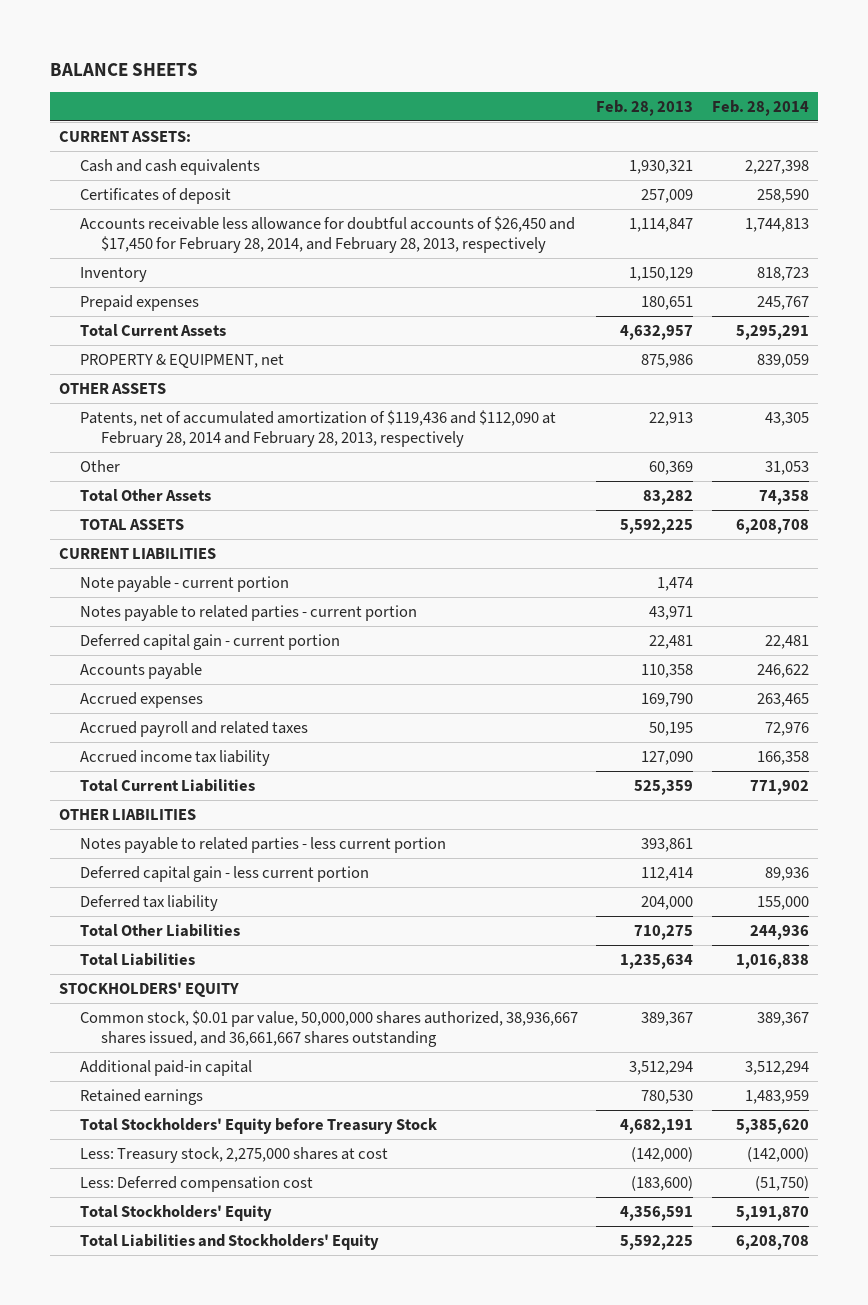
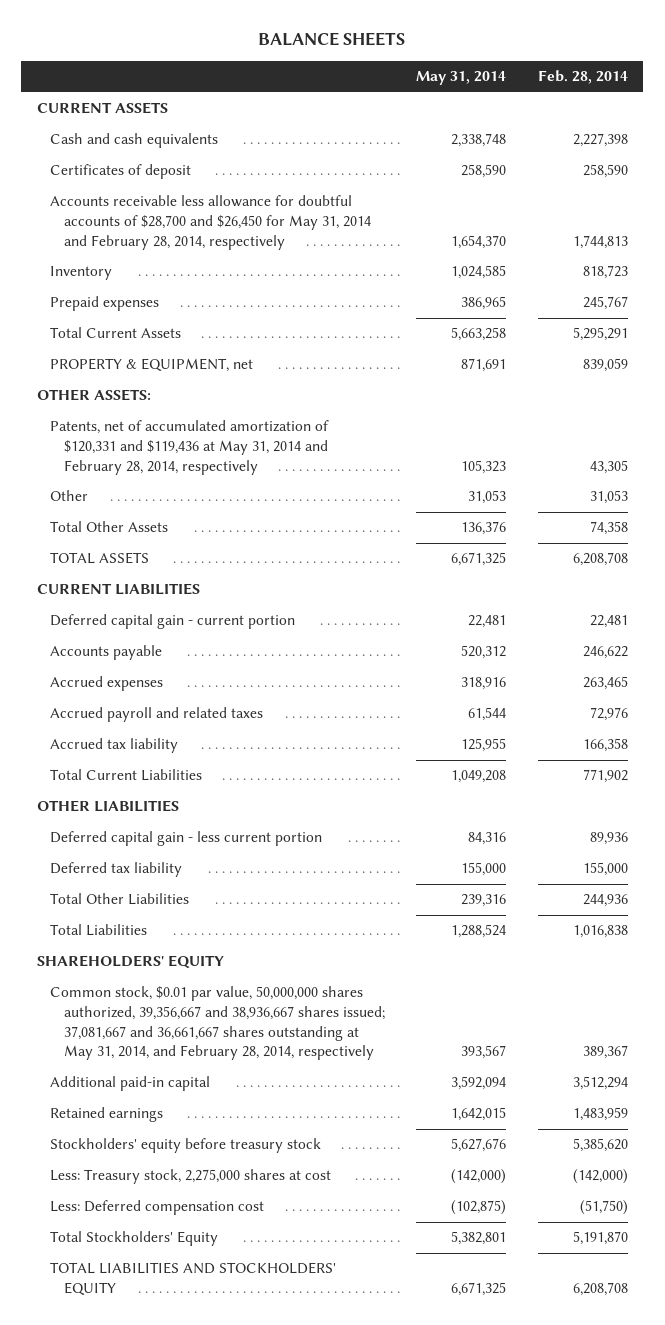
[596,100,694,117] Feb. 28, 2013 -> none
none -> [416,71,507,86] May 31, 2014
[59,130,192,142] CURRENT ASSETS: -> [37,102,169,115] CURRENT ASSETS
[80,215,576,253] Accounts receivable less allowance for doubtful accounts of $26,450 and $17,450 for February 28, 2014, and February 28, 2013, respectively -> [50,195,371,250] Accounts receivable less allowance for doubtful accounts of $28,700 and $26,450 for May 31, 2014 and February 28, 2014, respectively
[59,382,167,394] OTHER ASSETS -> [37,389,152,402] OTHER ASSETS:
[80,409,557,447] Patents, net of accumulated amortization of $119,436 and $112,090 at February 28, 2014 and February 28, 2013, respectively -> [50,420,330,475] Patents, net of accumulated amortization of $120,331 and $119,436 at May 31, 2014 and February 28, 2014, respectively
[80,575,290,592] Note payable - current portion -> none
[80,604,418,621] Notes payable to related parties - current portion -> none
[80,749,271,766] Accrued income tax liability -> [50,738,179,754] Accrued tax liability
[80,836,447,853] Notes payable to related parties - less current portion -> none
[59,981,240,997] STOCKHOLDERS' EQUITY -> [37,955,225,970] SHAREHOLDERS' EQUITY
[80,1009,579,1047] Common stock, $0.01 par value, 50,000,000 shares authorized, 38,936,667 shares issued, and 36,661,667 shares outstanding -> [50,986,385,1061] Common stock, $0.01 par value, 50,000,000 shares authorized, 39,356,667 and 38,936,667 shares issued; 37,081,667 and 36,661,667 shares outstanding at May 31, 2014, and February 28, 2014, respectively
[80,1117,438,1134] Total Stockholders' Equity before Treasury Stock -> [50,1138,322,1154] Stockholders' equity before treasury stock
[80,1233,380,1250] Total Liabilities and Stockholders' Equity -> [50,1262,337,1297] TOTAL LIABILITIES AND STOCKHOLDERS' EQUITY

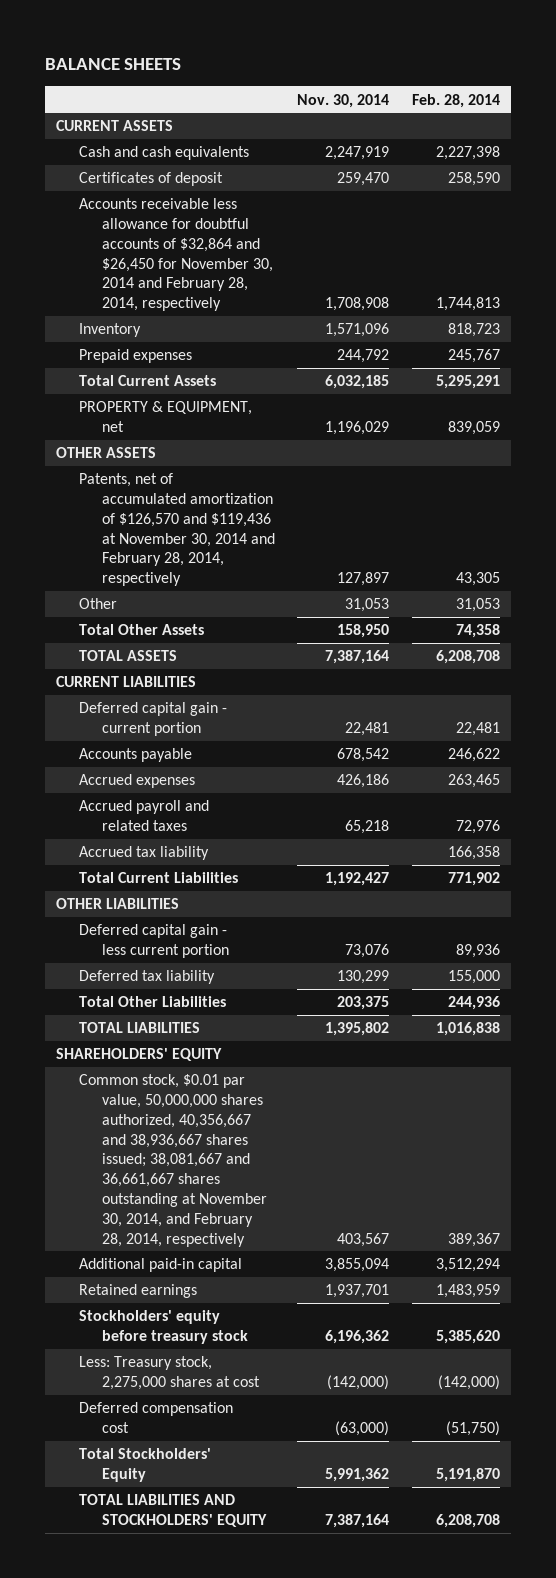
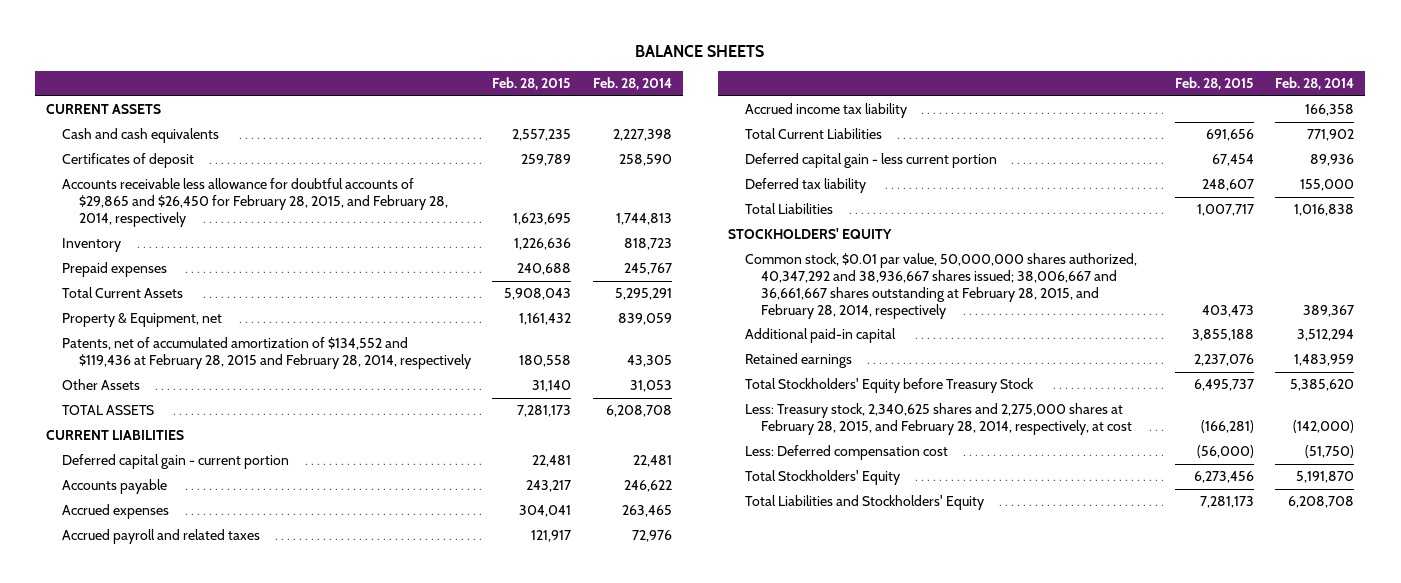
[297,93,390,108] Nov. 30, 2014 -> none
none -> [492,77,572,91] Feb. 28, 2015
[79,198,273,312] Accounts receivable less allowance for doubtful accounts of $32,864 and $26,450 for November 30, 2014 and February 28, 2014, respectively -> [62,178,448,227] Accounts receivable less allowance for doubtful accounts of $29,865 and $26,450 for February 28, 2015, and February 28, 2014, respectively
[56,447,157,459] OTHER ASSETS -> none
[79,598,118,610] Other -> none
[79,401,253,433] PROPERTY & EQUIPMENT, net -> [62,313,223,328] Property & Equipment, net
[79,473,275,587] Patents, net of accumulated amortization of $126,570 and $119,436 at November 30, 2014 and February 28, 2014, respectively -> [62,337,471,370] Patents, net of accumulated amortization of $134,552 and $119,436 at February 28, 2015 and February 28, 2014, respectively
[79,624,205,636] Total Other Assets -> [62,379,141,391] Other Assets
[455,624,500,639] 74,358 -> [630,380,673,393] 31,053
[79,846,210,861] Accrued tax liability -> [744,103,907,119] Accrued income tax liability
[56,898,180,910] OTHER LIABILITIES -> none
[79,996,227,1008] Total Other Liabilities -> none
[79,1022,201,1034] TOTAL LIABILITIES -> [744,203,833,215] Total Liabilities
[56,1048,223,1062] SHAREHOLDERS' EQUITY -> [728,228,893,240] STOCKHOLDERS' EQUITY
[79,1074,267,1247] Common stock, $0.01 par value, 50,000,000 shares authorized, 40,356,667 and 38,936,667 shares issued; 38,081,667 and 36,661,667 shares outstanding at November 30, 2014, and February 28, 2014, respectively -> [744,253,1137,319] Common stock, $0.01 par value, 50,000,000 shares authorized, 40,347,292 and 38,936,667 shares issued; 38,006,667 and 36,661,667 shares outstanding at February 28, 2015, and February 28, 2014, respectively
[79,1310,248,1345] Stockholders' equity before treasury stock -> [744,378,1034,394] Total Stockholders' Equity before Treasury Stock
[79,1356,260,1391] Less: Treasury stock, 2,275,000 shares at cost -> [744,403,1133,436] Less: Treasury stock, 2,340,625 shares and 2,275,000 shares at February 28, 2015, and February 28, 2014, respectively, at cost
[79,1402,234,1434] Deferred compensation cost -> [744,445,948,461] Less: Deferred compensation cost
[79,1494,267,1528] TOTAL LIABILITIES AND STOCKHOLDERS' EQUITY -> [744,495,984,511] Total Liabilities and Stockholders' Equity

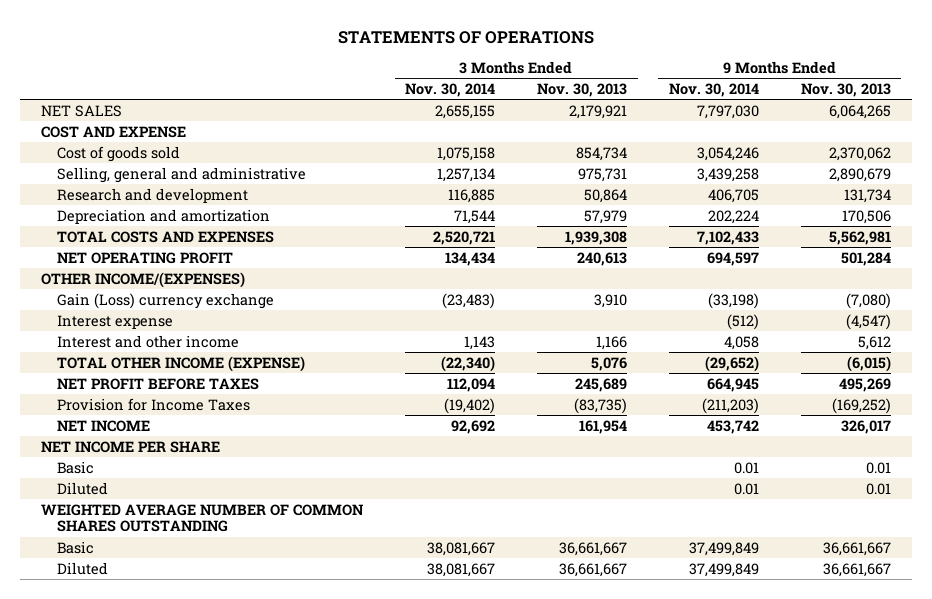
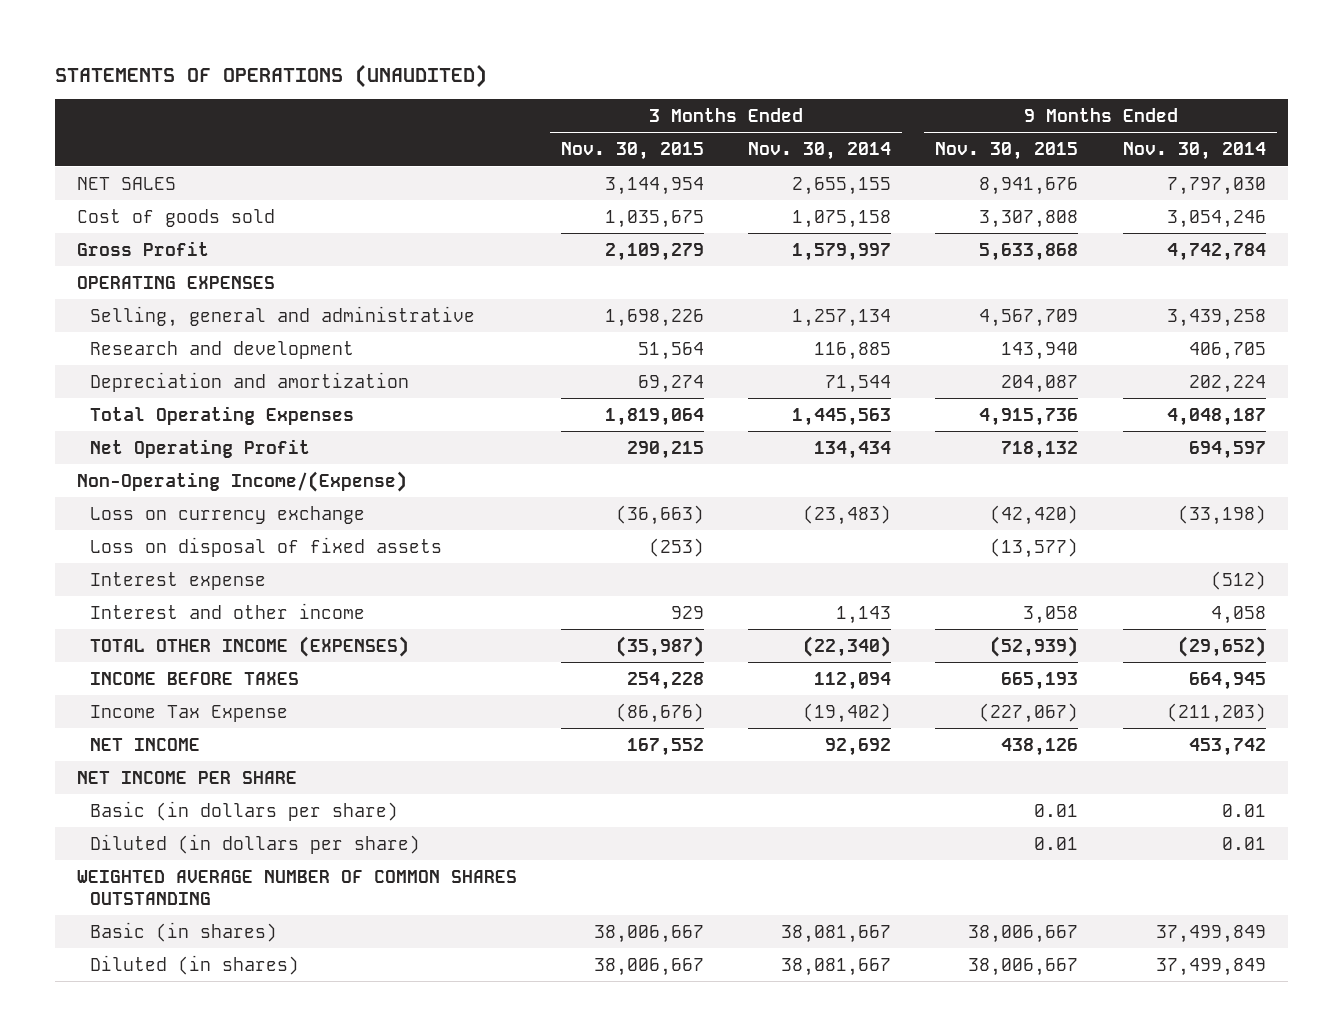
[338,30,595,44] STATEMENTS OF OPERATIONS -> [54,63,487,88] STATEMENTS OF OPERATIONS (UNAUDITED)
[537,82,628,97] Nov. 30, 2013 -> none
[800,82,891,97] Nov. 30, 2013 -> none
none -> [561,142,705,161] Nov. 30, 2015
none -> [935,142,1079,161] Nov. 30, 2015
[41,125,187,138] COST AND EXPENSE -> none
none -> [76,240,209,256] Gross Profit
none -> [76,275,275,289] OPERATING EXPENSES
[57,230,275,243] TOTAL COSTS AND EXPENSES -> none
none -> [89,405,354,425] Total Operating Expenses
[57,251,234,264] NET OPERATING PROFIT -> [89,438,310,458] Net Operating Profit
[41,271,246,288] OTHER INCOME/(EXPENSES) -> [76,470,407,492] Non-Operating Income/(Expense)
[57,292,275,309] Gain (Loss) currency exchange -> [89,505,365,524] Loss on currency exchange
none -> [89,536,442,557] Loss on disposal of fixed assets
[57,355,306,372] TOTAL OTHER INCOME (EXPENSE) -> [89,635,409,657] TOTAL OTHER INCOME (EXPENSES)
[57,377,260,390] NET PROFIT BEFORE TAXES -> [89,671,299,685] INCOME BEFORE TAXES
[57,397,251,411] Provision for Income Taxes -> [89,704,288,722] Income Tax Expense
[57,460,95,474] Basic -> [89,800,398,821] Basic (in dollars per share)
[57,481,109,495] Diluted -> [89,833,420,854] Diluted (in dollars per share)
[57,540,95,554] Basic -> [89,921,277,942] Basic (in shares)
[57,561,109,575] Diluted -> [89,954,299,975] Diluted (in shares)

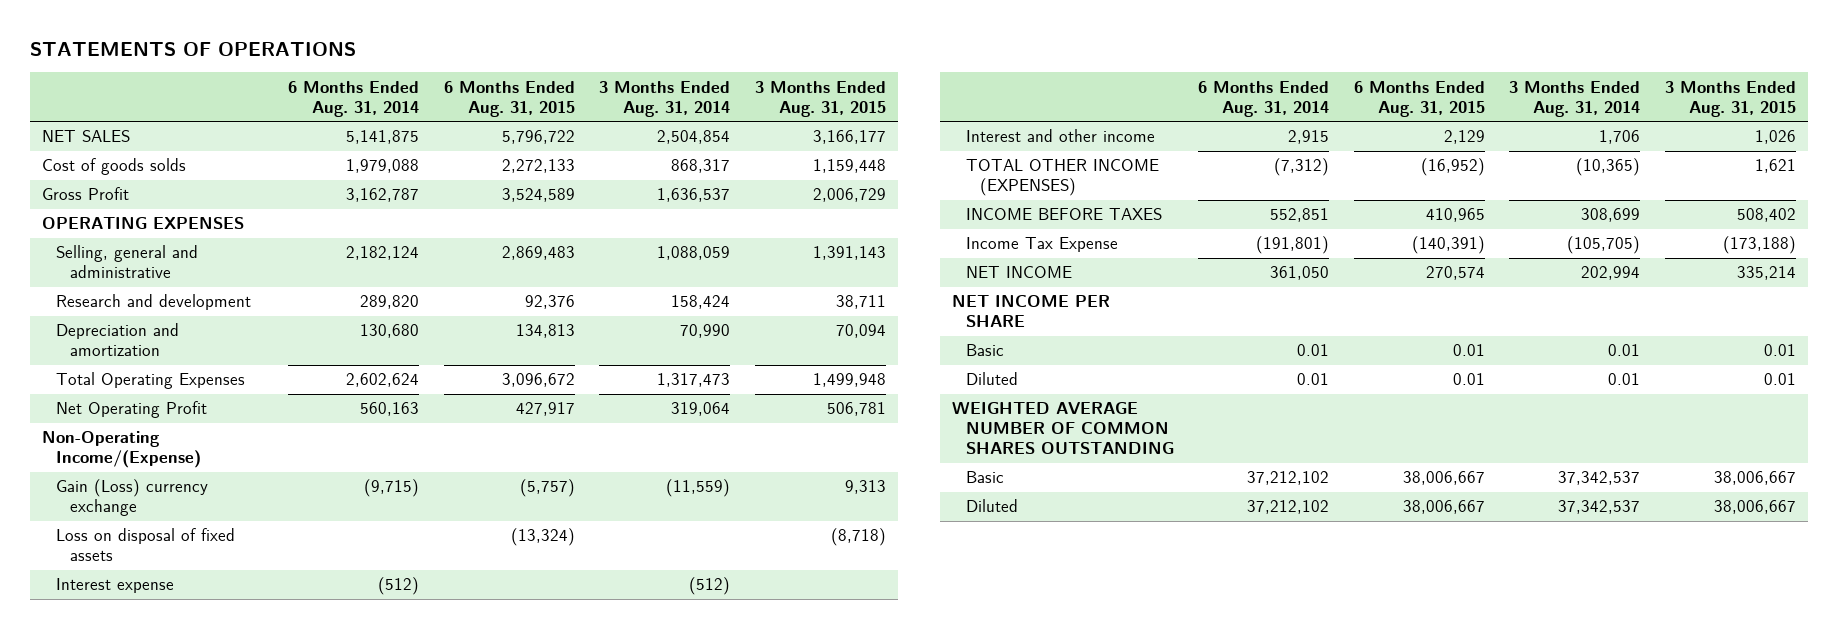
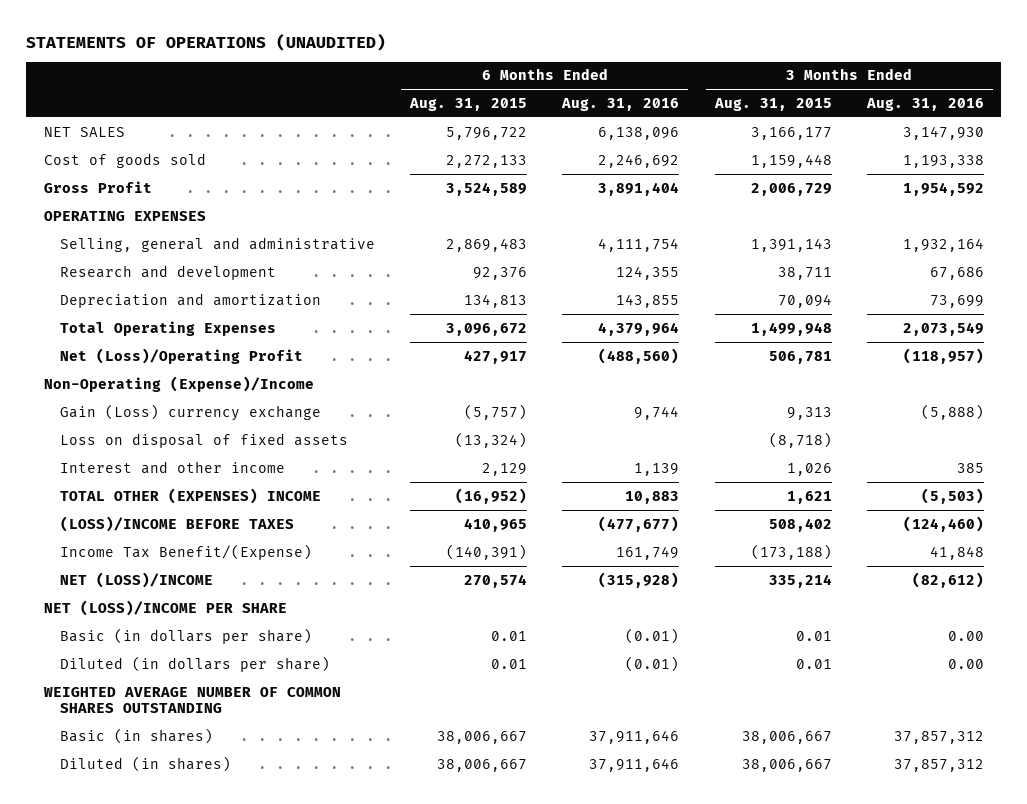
[29,41,356,56] STATEMENTS OF OPERATIONS -> [25,32,386,51] STATEMENTS OF OPERATIONS (UNAUDITED)
[288,80,420,117] 6 Months Ended Aug. 31, 2014 -> none
[599,80,731,117] 3 Months Ended Aug. 31, 2014 -> none
none -> [561,97,680,111] Aug. 31, 2016
none -> [865,97,984,111] Aug. 31, 2016
[41,158,186,176] Cost of goods solds -> [43,152,206,168] Cost of goods sold
[55,401,207,419] Net Operating Profit -> [59,347,303,364] Net (Loss)/Operating Profit
[41,431,201,469] Non-Operating Income/(Expense) -> [43,375,314,392] Non-Operating (Expense)/Income
[55,578,174,594] Interest expense -> none
[965,159,1159,197] TOTAL OTHER INCOME (EXPENSES) -> [59,487,321,504] TOTAL OTHER (EXPENSES) INCOME
[965,208,1162,221] INCOME BEFORE TAXES -> [59,515,294,532] (LOSS)/INCOME BEFORE TAXES
[965,237,1118,253] Income Tax Expense -> [59,543,312,560] Income Tax Benefit/(Expense)
[965,266,1072,279] NET INCOME -> [59,571,213,588] NET (LOSS)/INCOME
[952,295,1111,328] NET INCOME PER SHARE -> [43,599,287,616] NET (LOSS)/INCOME PER SHARE
[965,344,1004,357] Basic -> [59,627,312,644] Basic (in dollars per share)
[965,372,1018,386] Diluted -> [59,655,330,672] Diluted (in dollars per share)
[965,471,1004,484] Basic -> [59,727,213,744] Basic (in shares)
[965,499,1018,513] Diluted -> [59,755,231,772] Diluted (in shares)

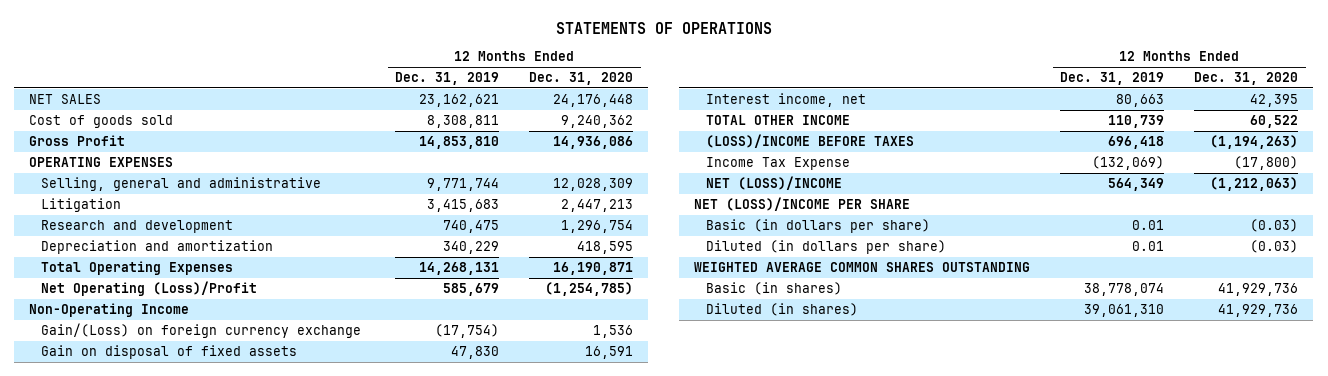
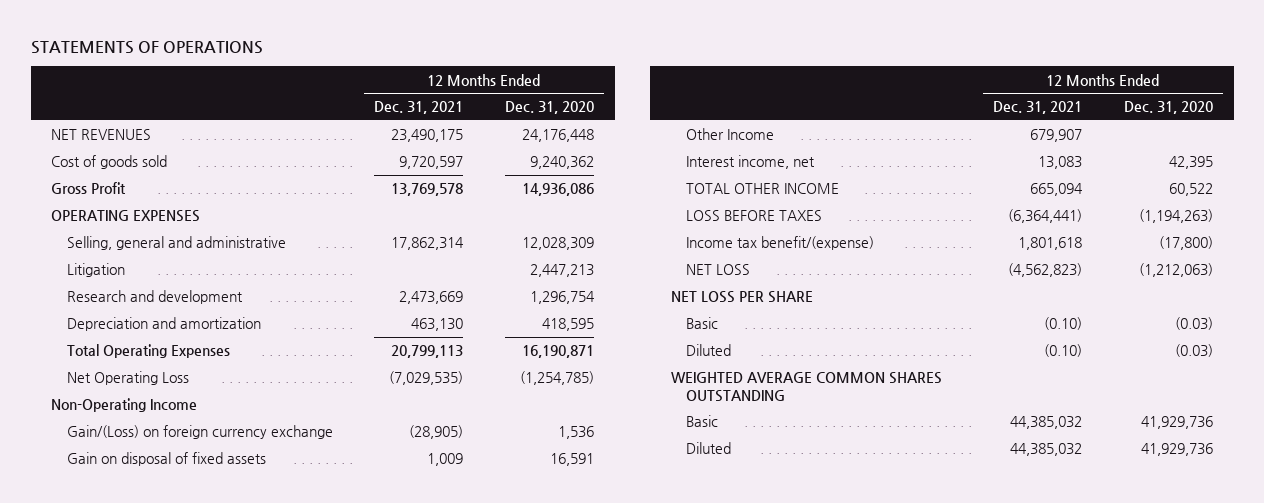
[395,72,500,86] Dec. 31, 2019 -> none
none -> [374,101,464,115] Dec. 31, 2021
[29,93,102,104] NET SALES -> [51,129,152,141] NET REVENUES
[40,280,257,296] Net Operating (Loss)/Profit -> [66,371,189,386] Net Operating Loss
none -> [685,128,774,141] Other Income
[705,133,914,148] (LOSS)/INCOME BEFORE TAXES -> [685,210,822,222] LOSS BEFORE TAXES
[705,156,850,170] Income Tax Expense -> [685,236,874,251] Income tax benefit/(expense)
[705,175,842,190] NET (LOSS)/INCOME -> [685,264,750,276] NET LOSS
[694,196,911,211] NET (LOSS)/INCOME PER SHARE -> [670,291,813,304] NET LOSS PER SHARE
[705,218,930,233] Basic (in dollars per share) -> [685,317,718,330] Basic
[705,239,946,254] Diluted (in dollars per share) -> [685,344,731,357] Diluted
[705,281,842,295] Basic (in shares) -> [685,415,718,428] Basic
[705,302,858,316] Diluted (in shares) -> [685,442,731,455] Diluted

